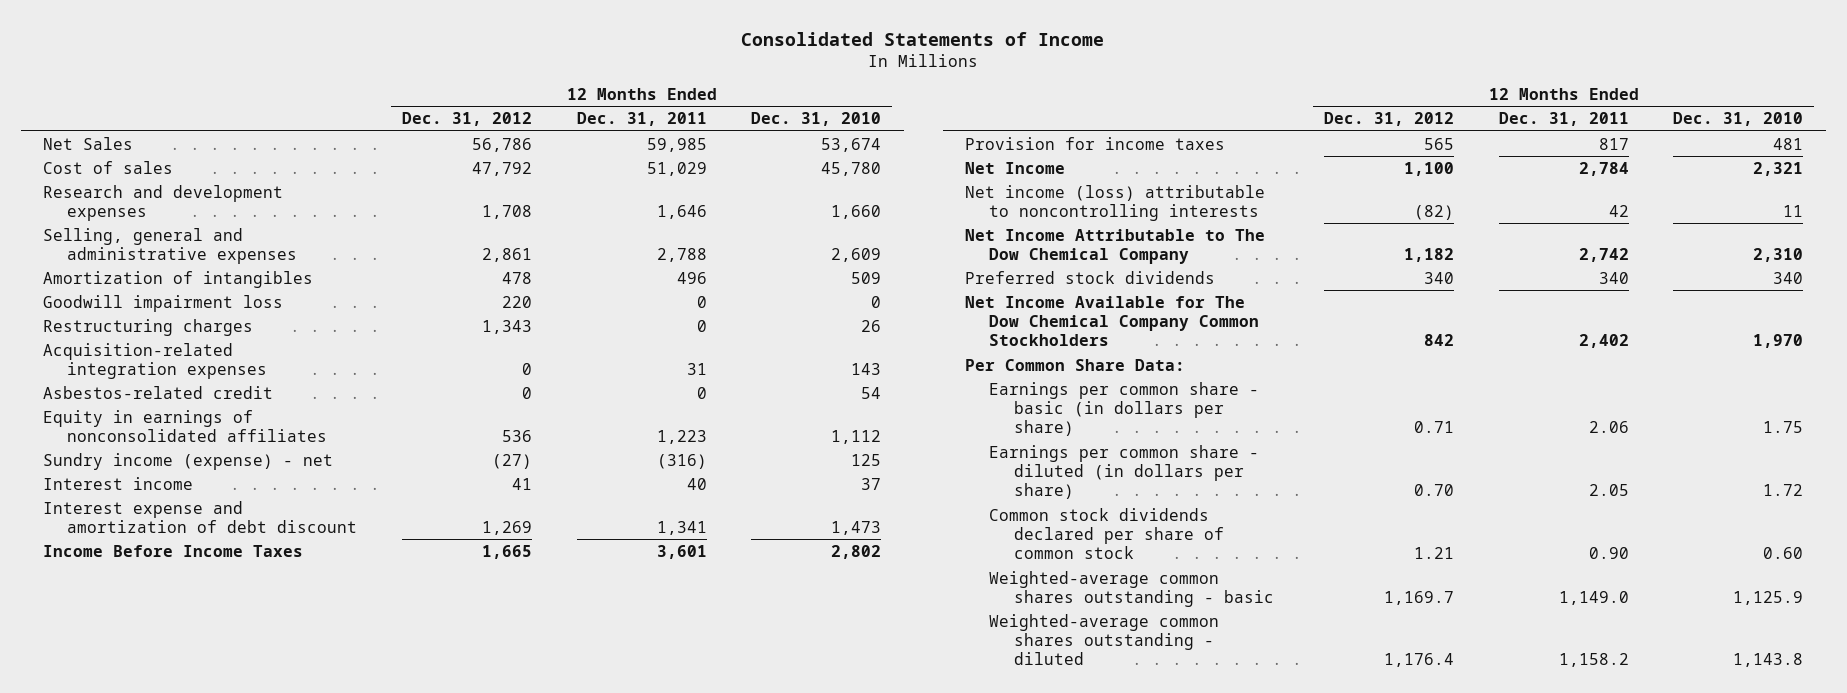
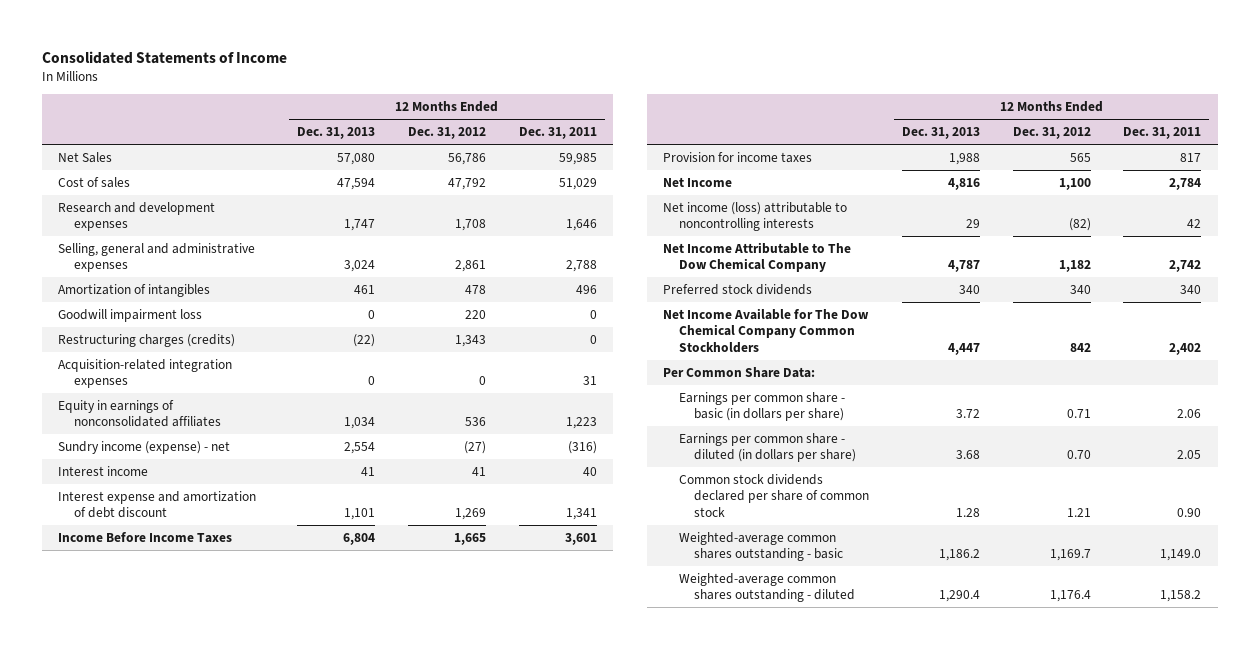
[751,112,882,127] Dec. 31, 2010 -> none
none -> [297,127,376,140] Dec. 31, 2013
[43,318,254,336] Restructuring charges -> [58,333,236,347] Restructuring charges (credits)
[43,385,274,399] Asbestos-related credit -> none

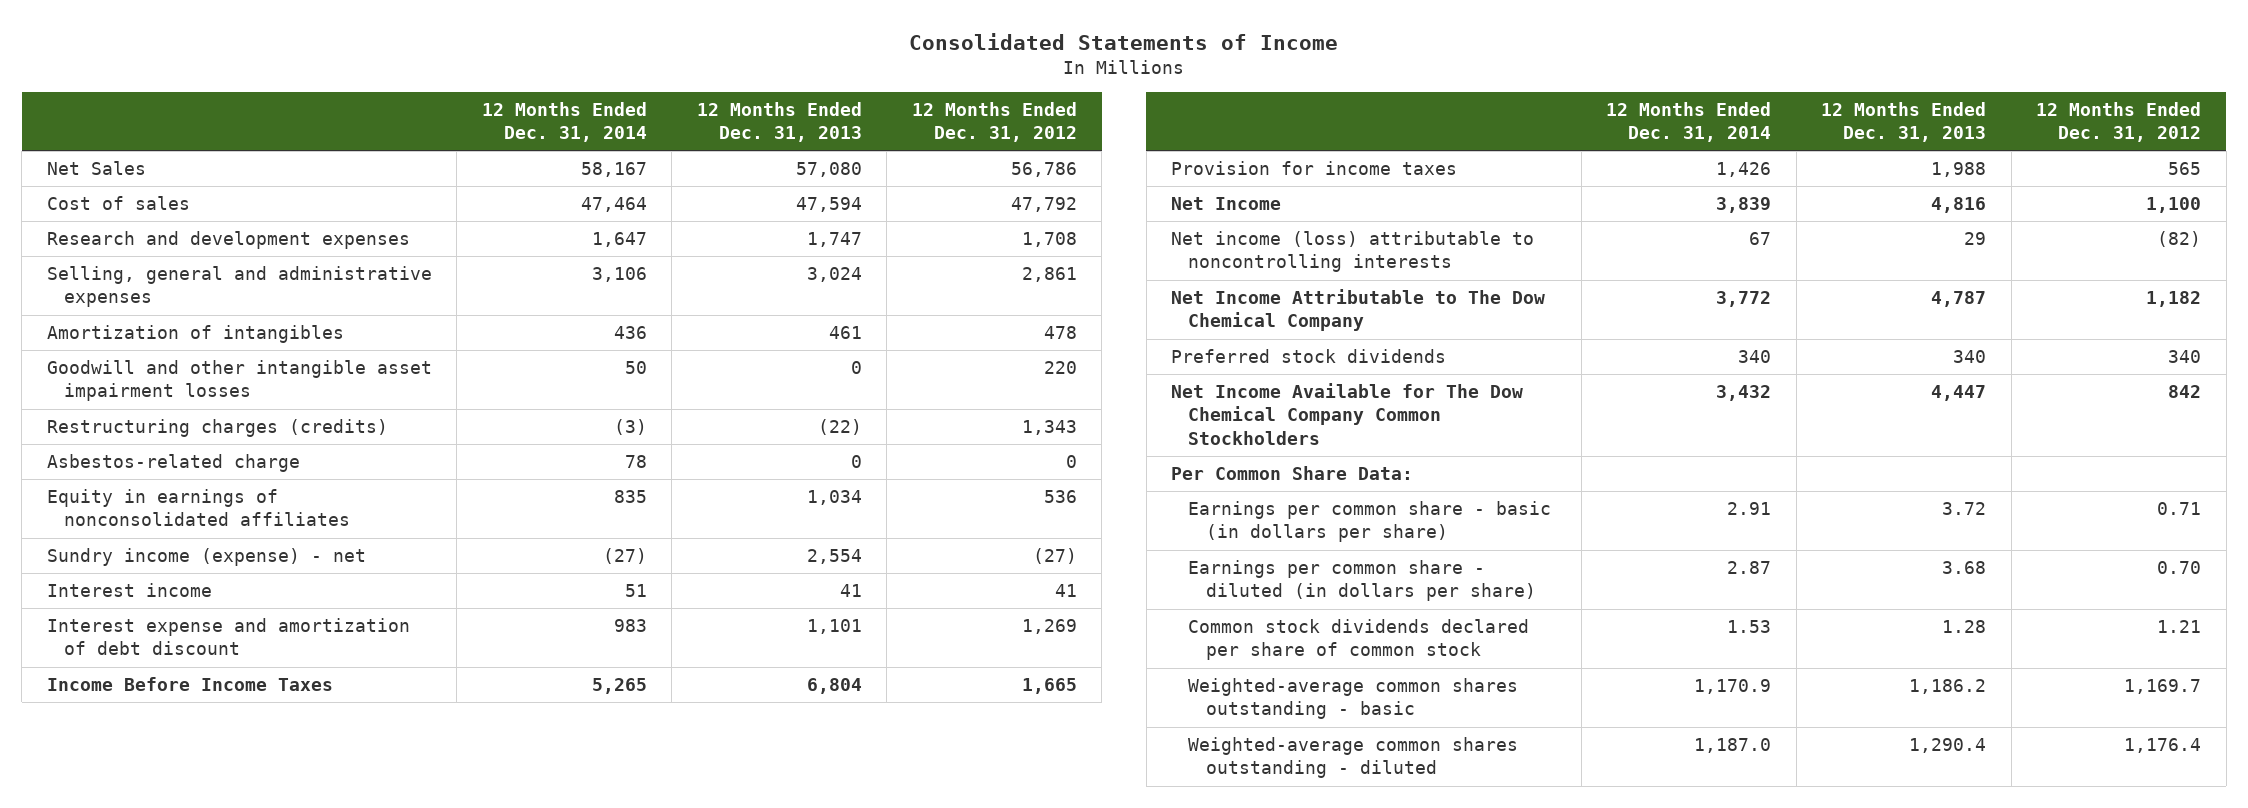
[518,127,597,140] Dec. 31, 2011 -> none
none -> [481,102,647,143] 12 Months Ended Dec. 31, 2014
[58,308,203,322] Goodwill impairment loss -> [46,360,432,402] Goodwill and other intangible asset impairment losses
[58,358,233,389] Acquisition-related integration expenses -> none
none -> [46,454,300,473] Asbestos-related charge

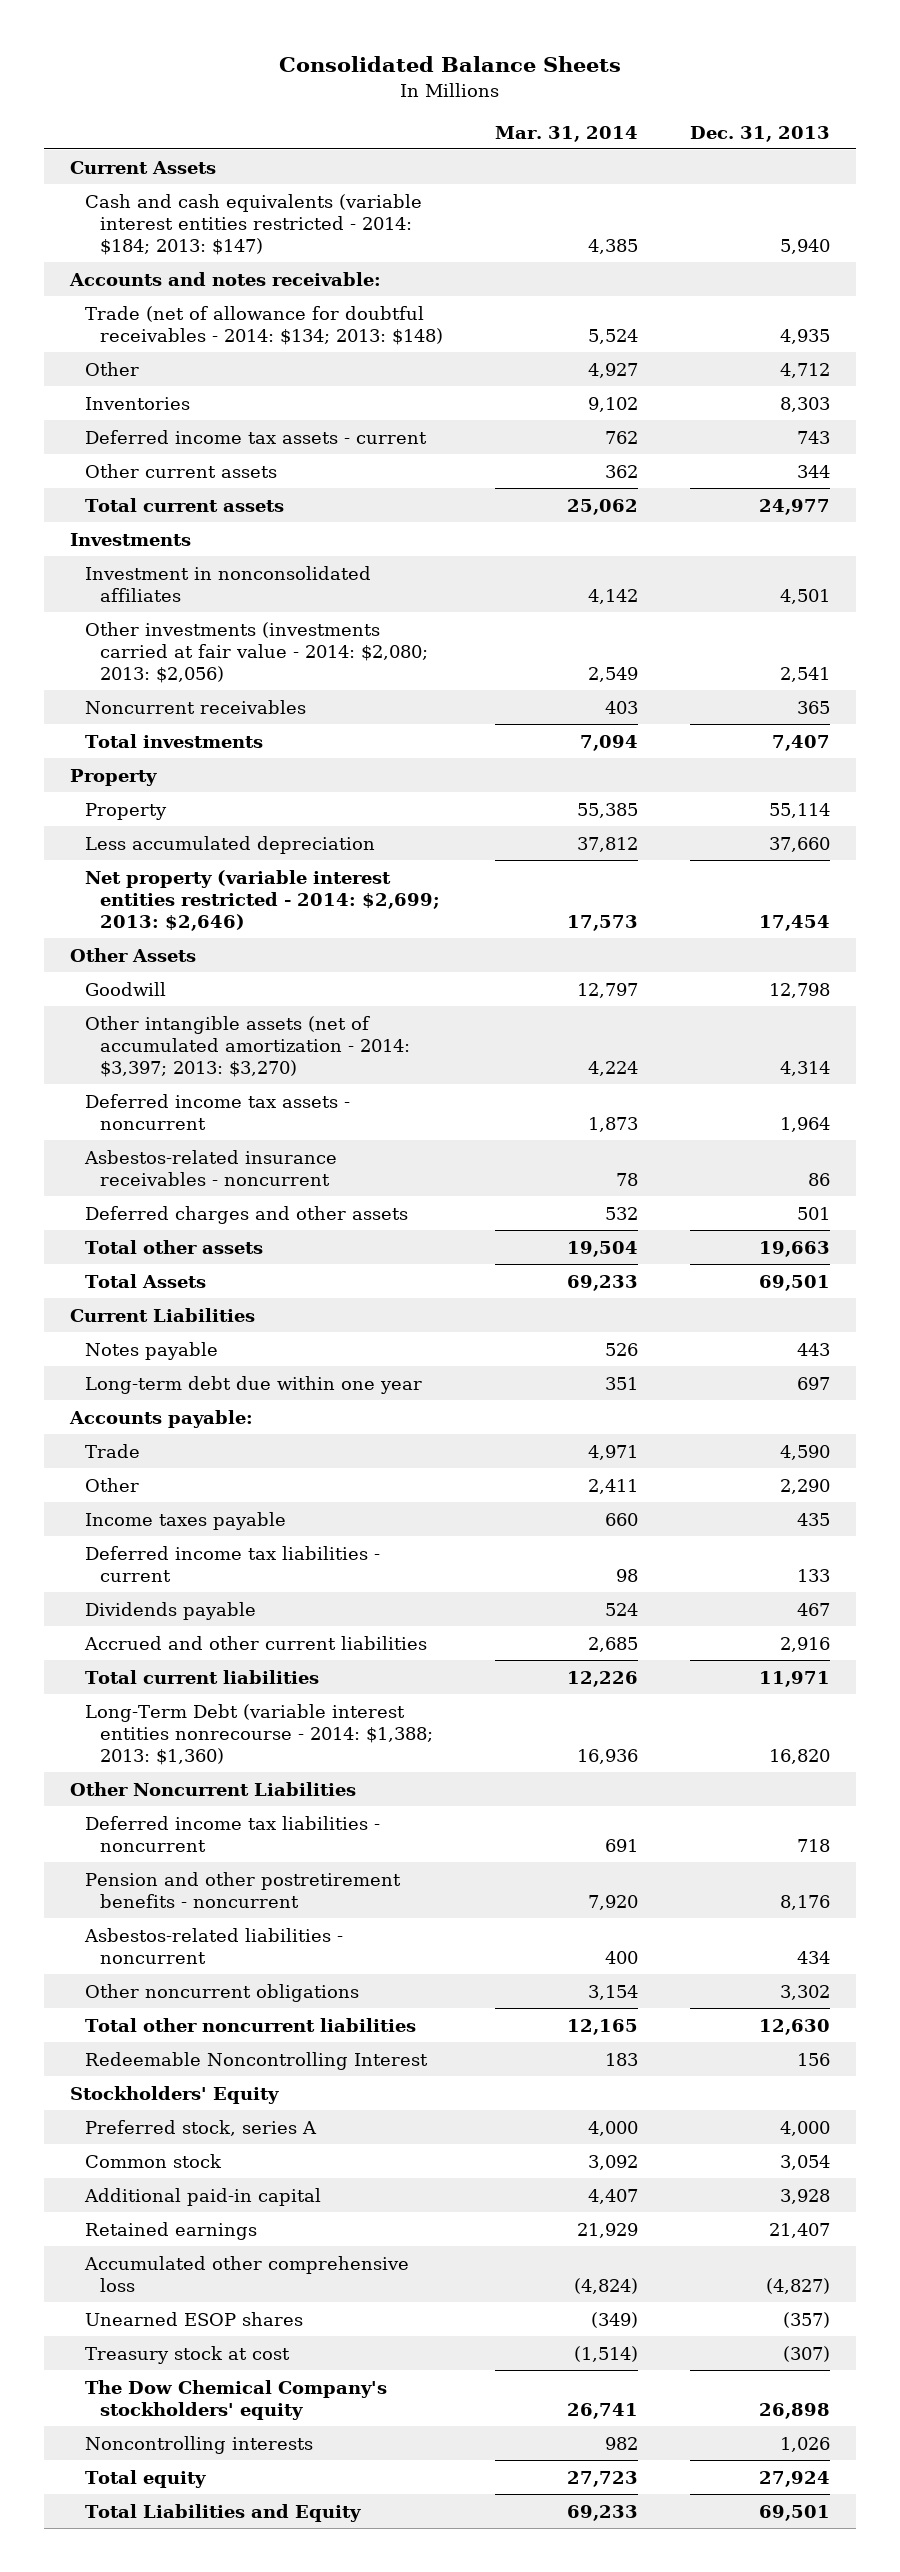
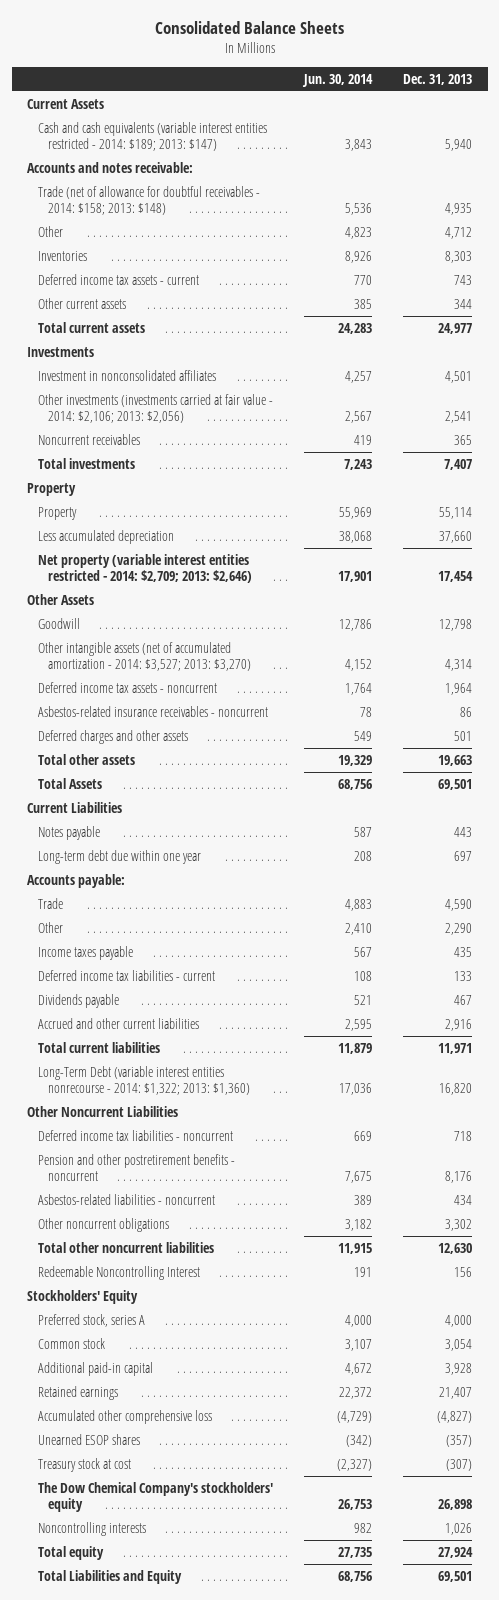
[495,125,639,142] Mar. 31, 2014 -> none
none -> [301,73,373,87] Jun. 30, 2014
[85,193,423,255] Cash and cash equivalents (variable interest entities restricted - 2014: $184; 2013: $147) -> [37,121,267,152] Cash and cash equivalents (variable interest entities restricted - 2014: $189; 2013: $147)
[85,305,444,345] Trade (net of allowance for doubtful receivables - 2014: $134; 2013: $148) -> [37,185,260,216] Trade (net of allowance for doubtful receivables - 2014: $158; 2013: $148)
[85,621,429,683] Other investments (investments carried at fair value - 2014: $2,080; 2013: $2,056) -> [37,393,273,424] Other investments (investments carried at fair value - 2014: $2,106; 2013: $2,056)
[85,869,441,931] Net property (variable interest entities restricted - 2014: $2,699; 2013: $2,646) -> [37,553,253,584] Net property (variable interest entities restricted - 2014: $2,709; 2013: $2,646)
[85,1015,411,1077] Other intangible assets (net of accumulated amortization - 2014: $3,397; 2013: $3,270) -> [37,641,252,672] Other intangible assets (net of accumulated amortization - 2014: $3,527; 2013: $3,270)
[85,1703,434,1765] Long-Term Debt (variable interest entities nonrecourse - 2014: $1,388; 2013: $1,360) -> [37,1065,251,1096] Long-Term Debt (variable interest entities nonrecourse - 2014: $1,322; 2013: $1,360)

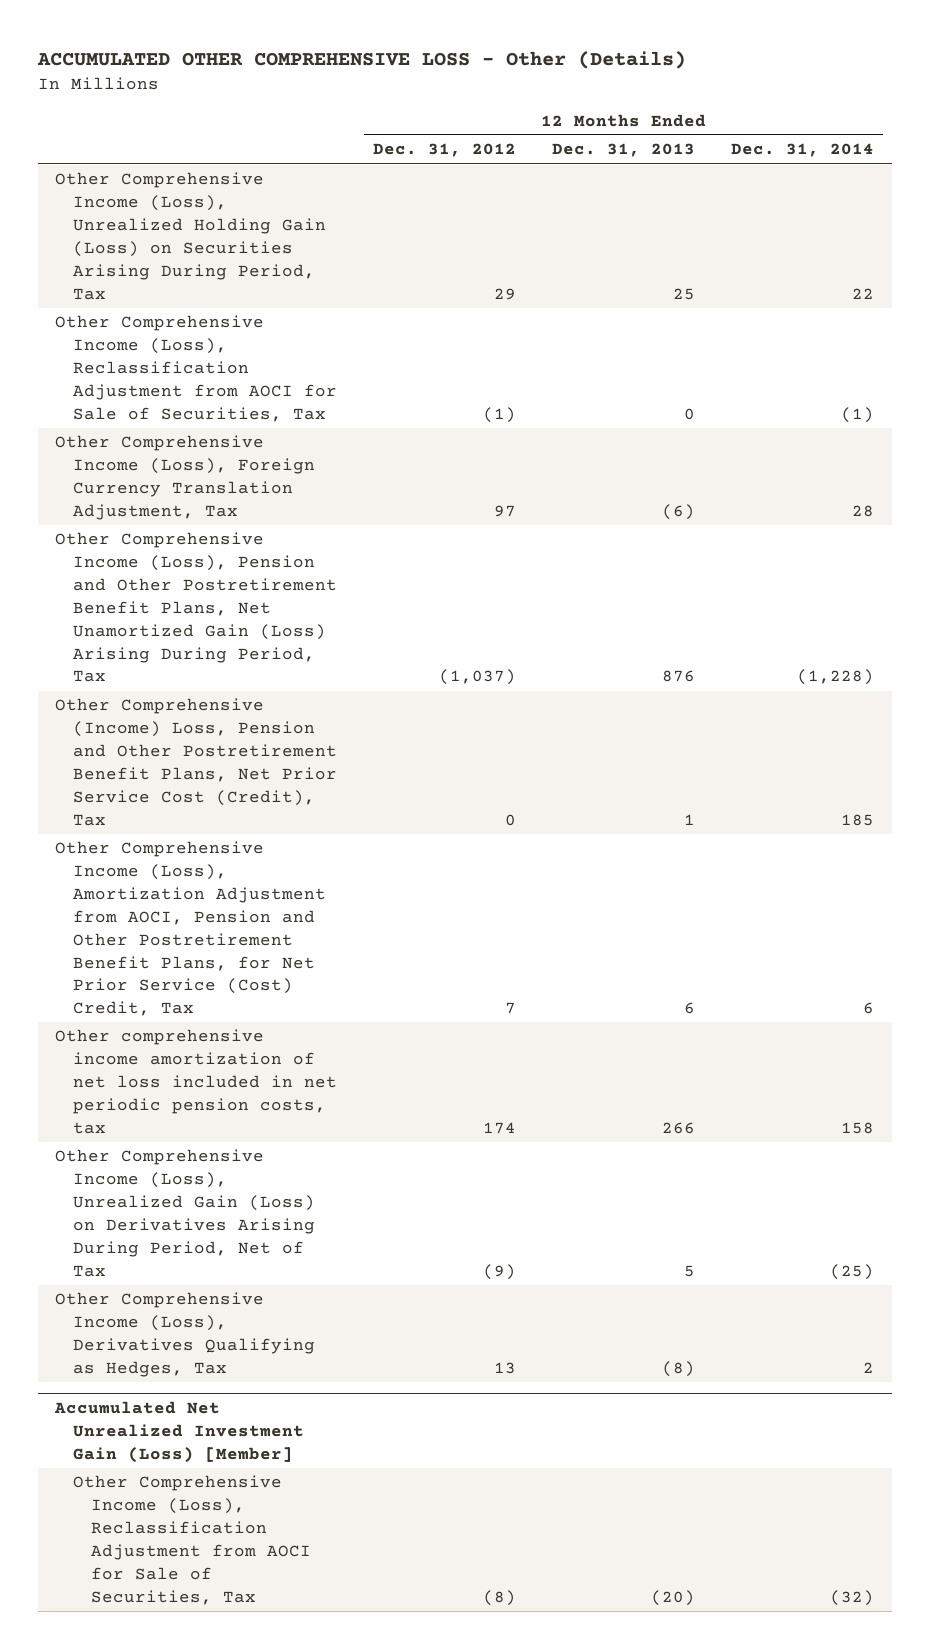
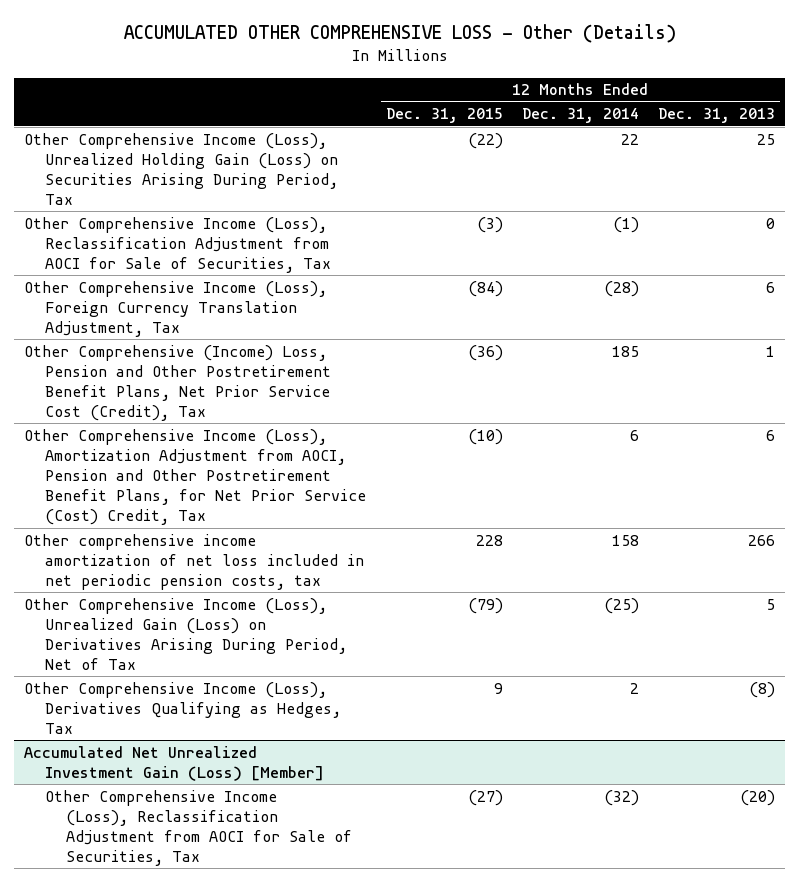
[373,143,517,158] Dec. 31, 2012 -> none
none -> [385,108,503,124] Dec. 31, 2015
[55,532,338,683] Other Comprehensive Income (Loss), Pension and Other Postretirement Benefit Plans, Net Unamortized Gain (Loss) Arising During Period, Tax -> none
[662,503,696,520] (6) -> [766,281,776,293] 6
[851,504,874,517] 28 -> [603,280,639,297] (28)

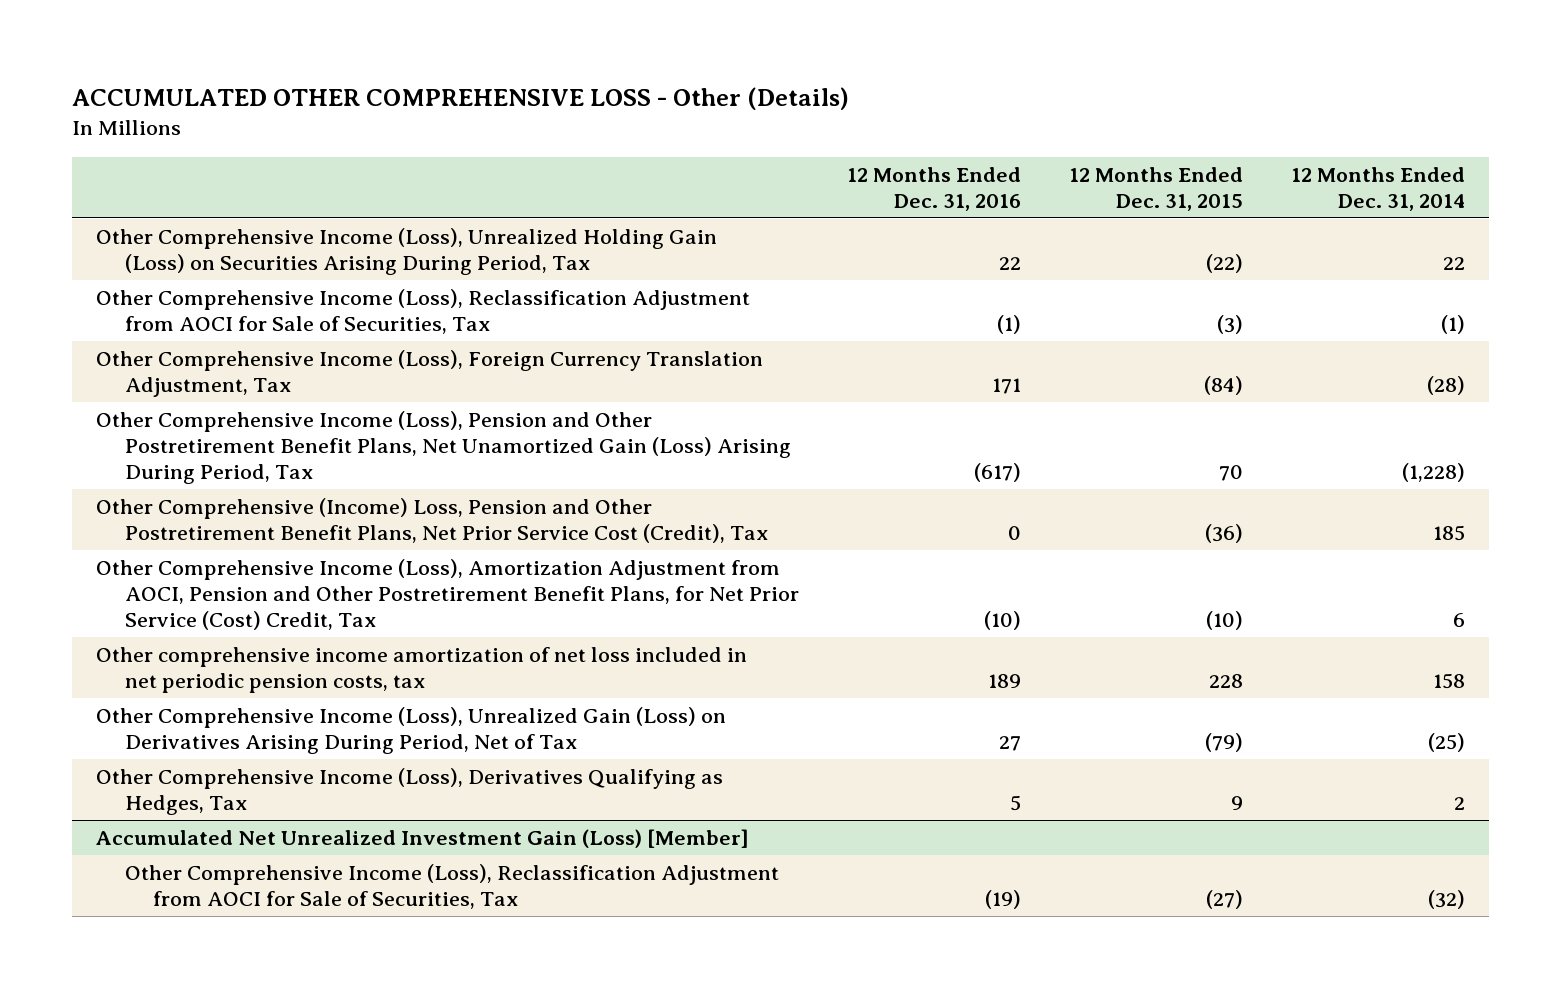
[658,108,776,124] Dec. 31, 2013 -> none
none -> [846,166,1021,211] 12 Months Ended Dec. 31, 2016
none -> [95,410,791,485] Other Comprehensive Income (Loss), Pension and Other Postretirement Benefit Plans, Net Unamortized Gain (Loss) Arising During Period, Tax

